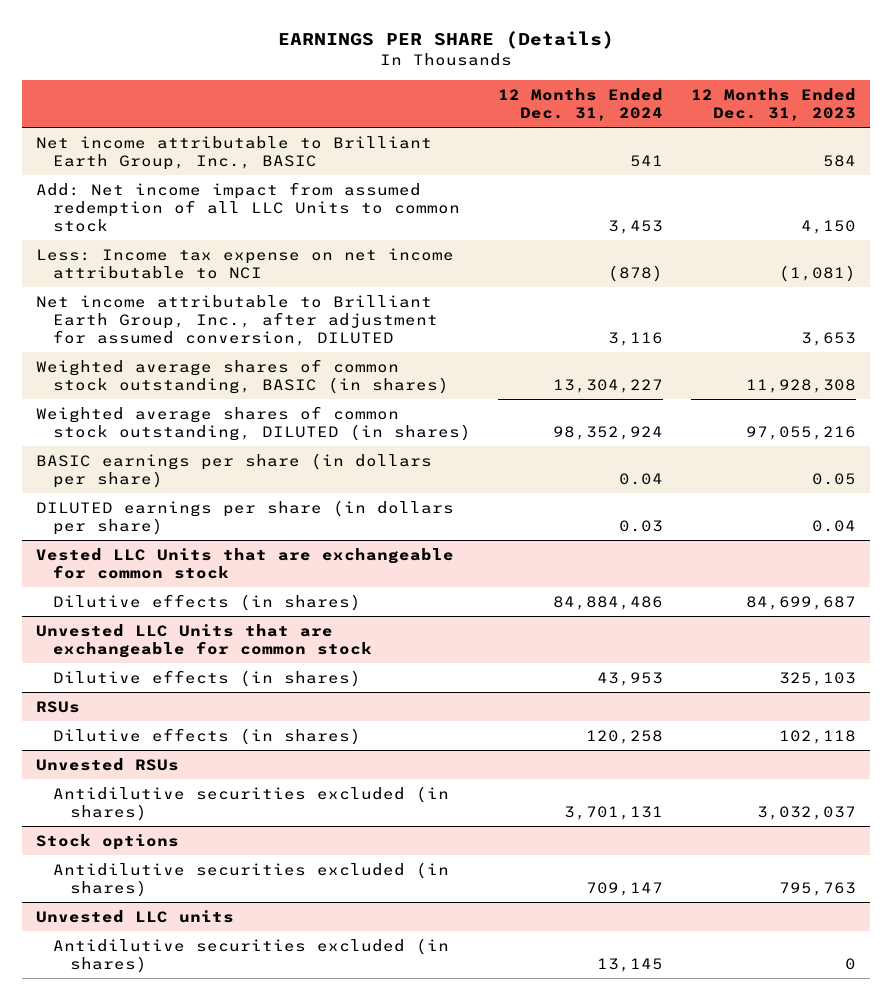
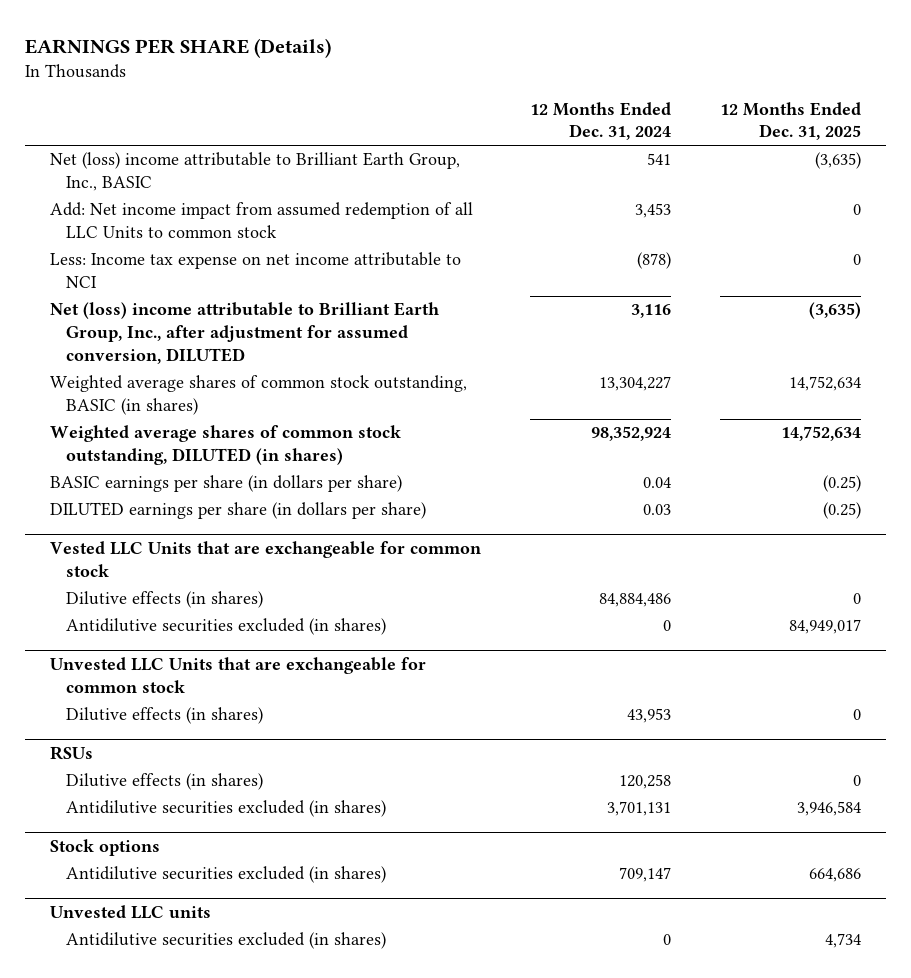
[691,87,857,121] 12 Months Ended Dec. 31, 2023 -> none
none -> [720,101,862,141] 12 Months Ended Dec. 31, 2025
[35,135,432,170] Net income attributable to Brilliant Earth Group, Inc., BASIC -> [49,152,460,192] Net (loss) income attributable to Brilliant Earth Group, Inc., BASIC
[35,294,438,347] Net income attributable to Brilliant Earth Group, Inc., after adjustment for assumed conversion, DILUTED -> [49,302,439,365] Net (loss) income attributable to Brilliant Earth Group, Inc., after adjustment for assumed conversion, DILUTED
none -> [66,618,387,636] Antidilutive securities excluded (in shares)
[35,757,179,771] Unvested RSUs -> none
[597,957,664,972] 13,145 -> [662,934,671,946] 0

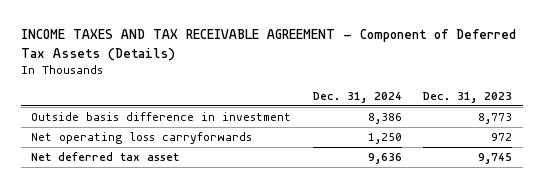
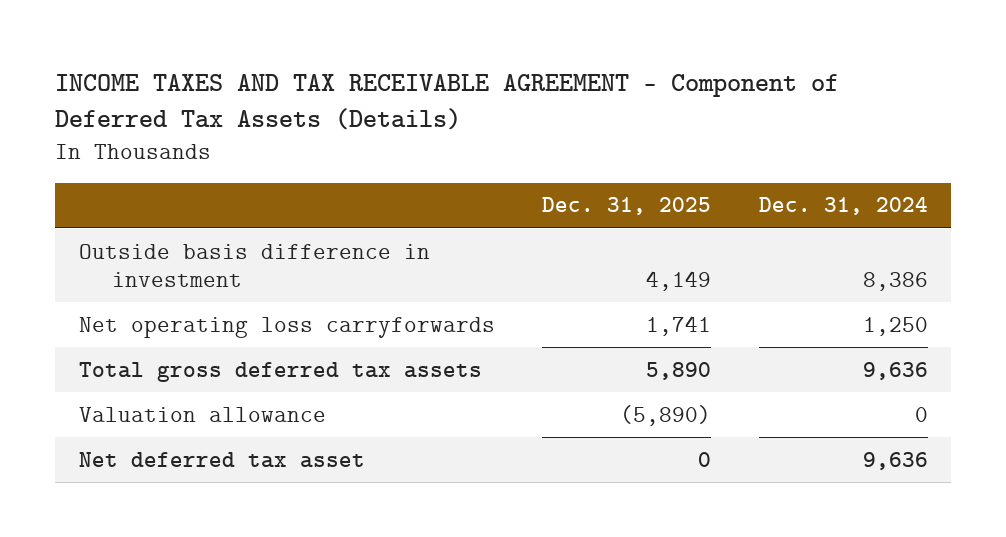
[423,91,513,103] Dec. 31, 2023 -> none
none -> [542,197,712,216] Dec. 31, 2025
none -> [78,361,482,382] Total gross deferred tax assets
none -> [78,406,326,422] Valuation allowance

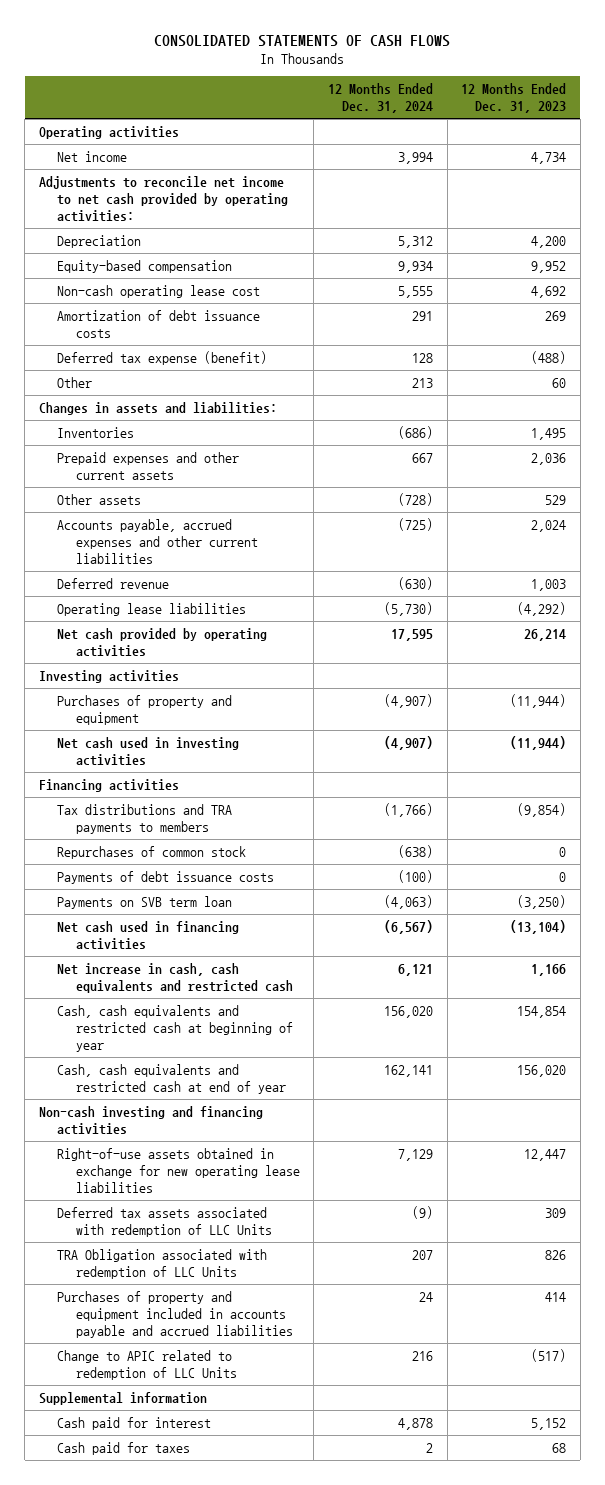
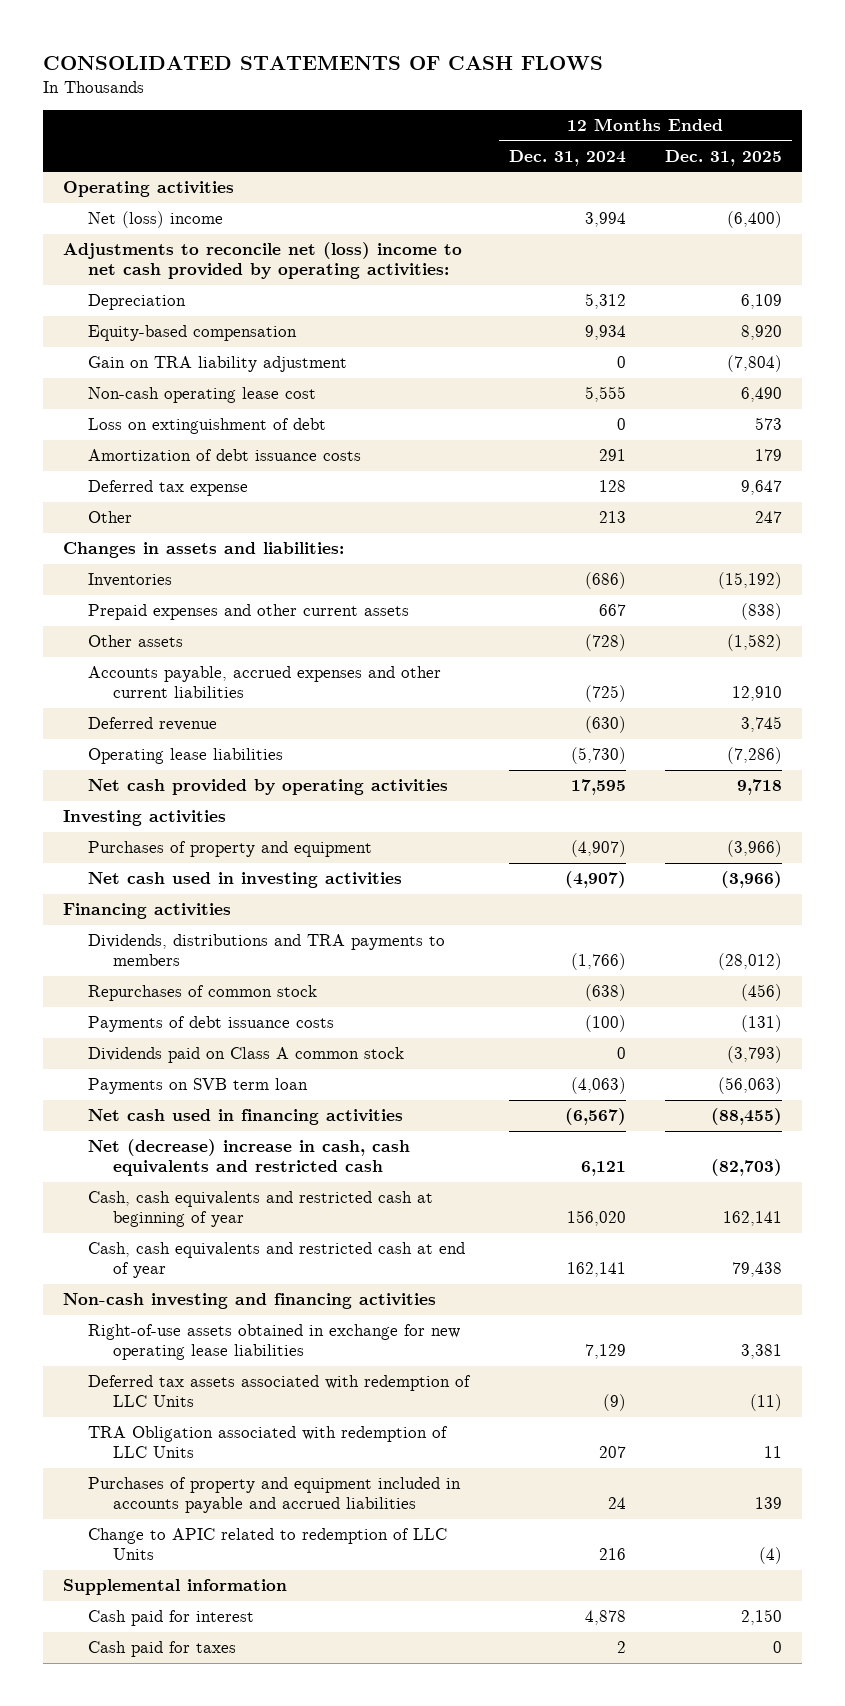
[461,82,567,113] 12 Months Ended Dec. 31, 2023 -> none
none -> [665,149,783,166] Dec. 31, 2025
[57,150,128,162] Net income -> [87,211,223,229] Net (loss) income
[38,175,289,222] Adjustments to reconcile net income to net cash provided by operating activities: -> [62,242,462,280] Adjustments to reconcile net (loss) income to net cash provided by operating activities:
none -> [87,356,347,373] Gain on TRA liability adjustment
none -> [87,418,326,435] Loss on extinguishment of debt
[57,350,268,365] Deferred tax expense (benefit) -> [87,480,248,497] Deferred tax expense
[57,803,233,834] Tax distributions and TRA payments to members -> [87,934,445,967] Dividends, distributions and TRA payments to members
none -> [87,1047,404,1064] Dividends paid on Class A common stock
[57,962,293,993] Net increase in cash, cash equivalents and restricted cash -> [87,1139,410,1177] Net (decrease) increase in cash, cash equivalents and restricted cash

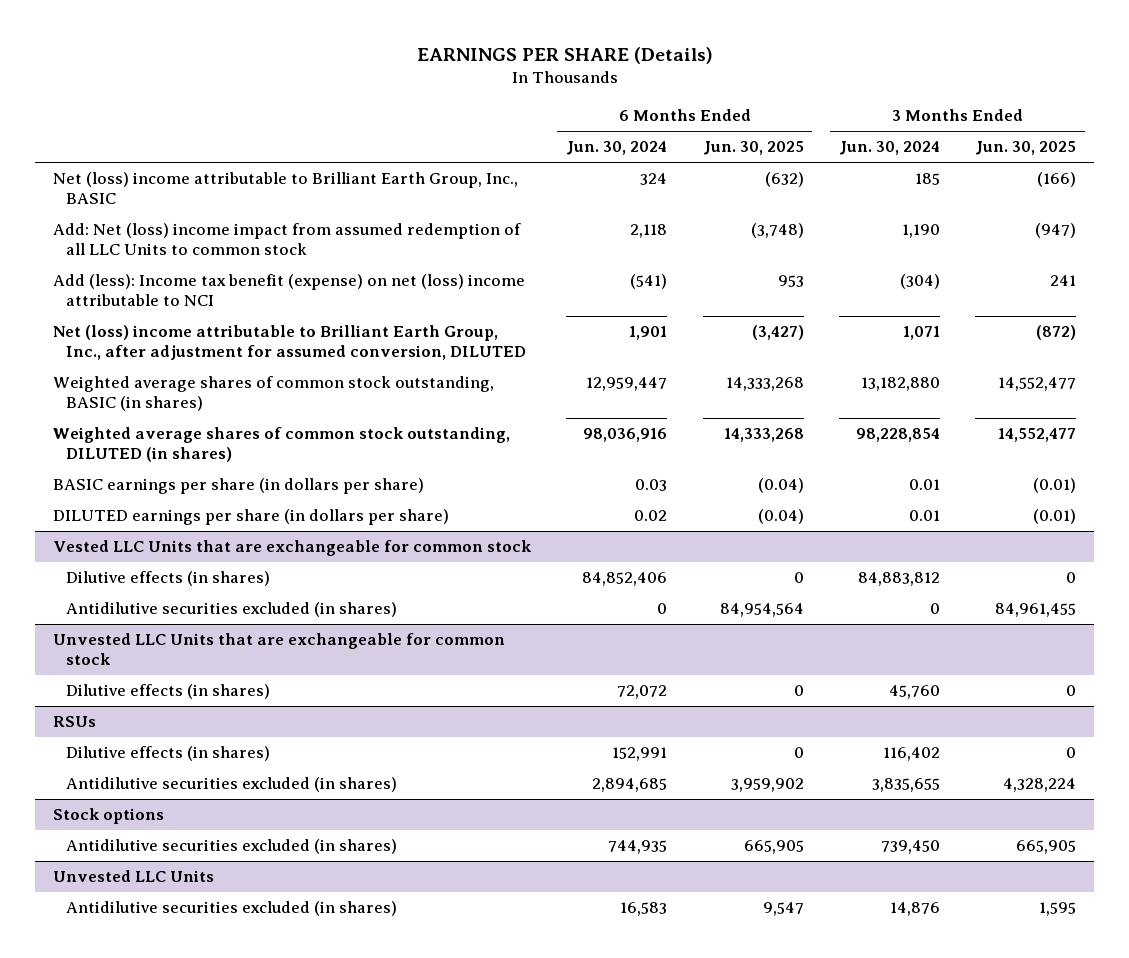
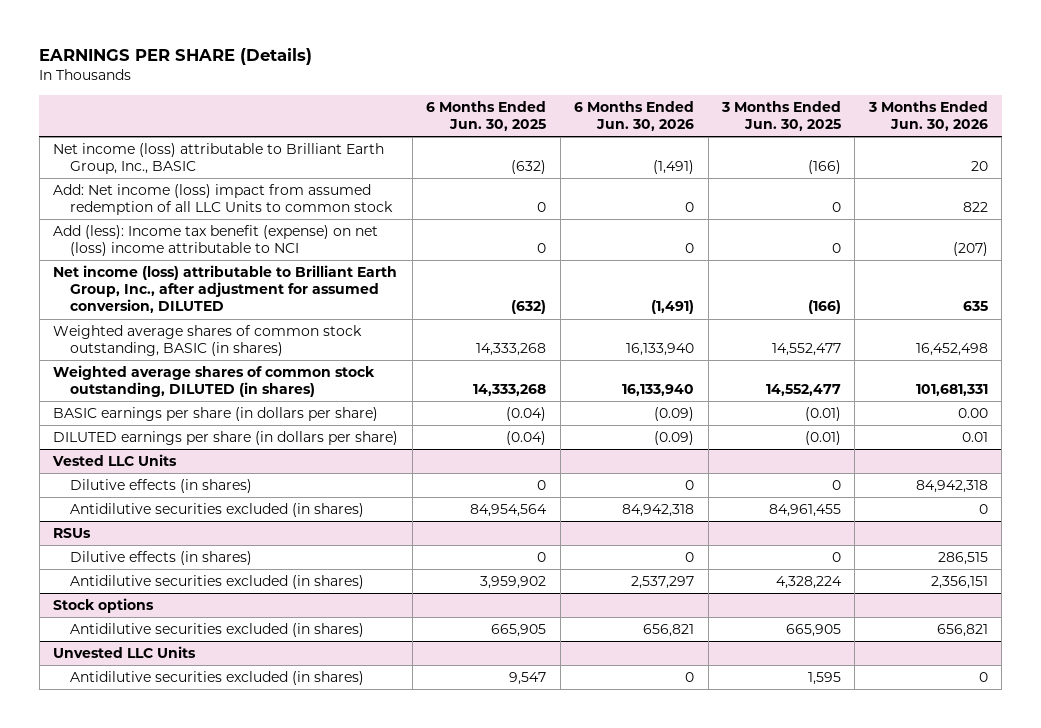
[566,141,668,156] Jun. 30, 2024 -> none
[838,141,940,156] Jun. 30, 2024 -> none
none -> [574,100,695,131] 6 Months Ended Jun. 30, 2026
none -> [867,100,988,131] 3 Months Ended Jun. 30, 2026
[52,172,518,205] Net (loss) income attributable to Brilliant Earth Group, Inc., BASIC -> [53,143,385,175] Net income (loss) attributable to Brilliant Earth Group, Inc., BASIC
[52,223,521,256] Add: Net (loss) income impact from assumed redemption of all LLC Units to common stock -> [53,184,393,216] Add: Net income (loss) impact from assumed redemption of all LLC Units to common stock
[750,223,804,239] (3,748) -> [537,202,547,213] 0
[1035,223,1077,239] (947) -> [831,202,841,213] 0
[777,275,804,288] 953 -> [537,243,547,254] 0
[1050,275,1077,287] 241 -> [831,243,841,254] 0
[52,325,526,361] Net (loss) income attributable to Brilliant Earth Group, Inc., after adjustment for assumed conversion, DILUTED -> [53,265,398,314] Net income (loss) attributable to Brilliant Earth Group, Inc., after adjustment for assumed conversion, DILUTED
[751,325,804,341] (3,427) -> [511,300,547,315] (632)
[1036,325,1077,341] (872) -> [807,300,841,315] (166)
[52,540,532,557] Vested LLC Units that are exchangeable for common stock -> [52,454,178,467] Vested LLC Units
[52,633,505,666] Unvested LLC Units that are exchangeable for common stock -> none
[65,684,270,700] Dilutive effects (in shares) -> none

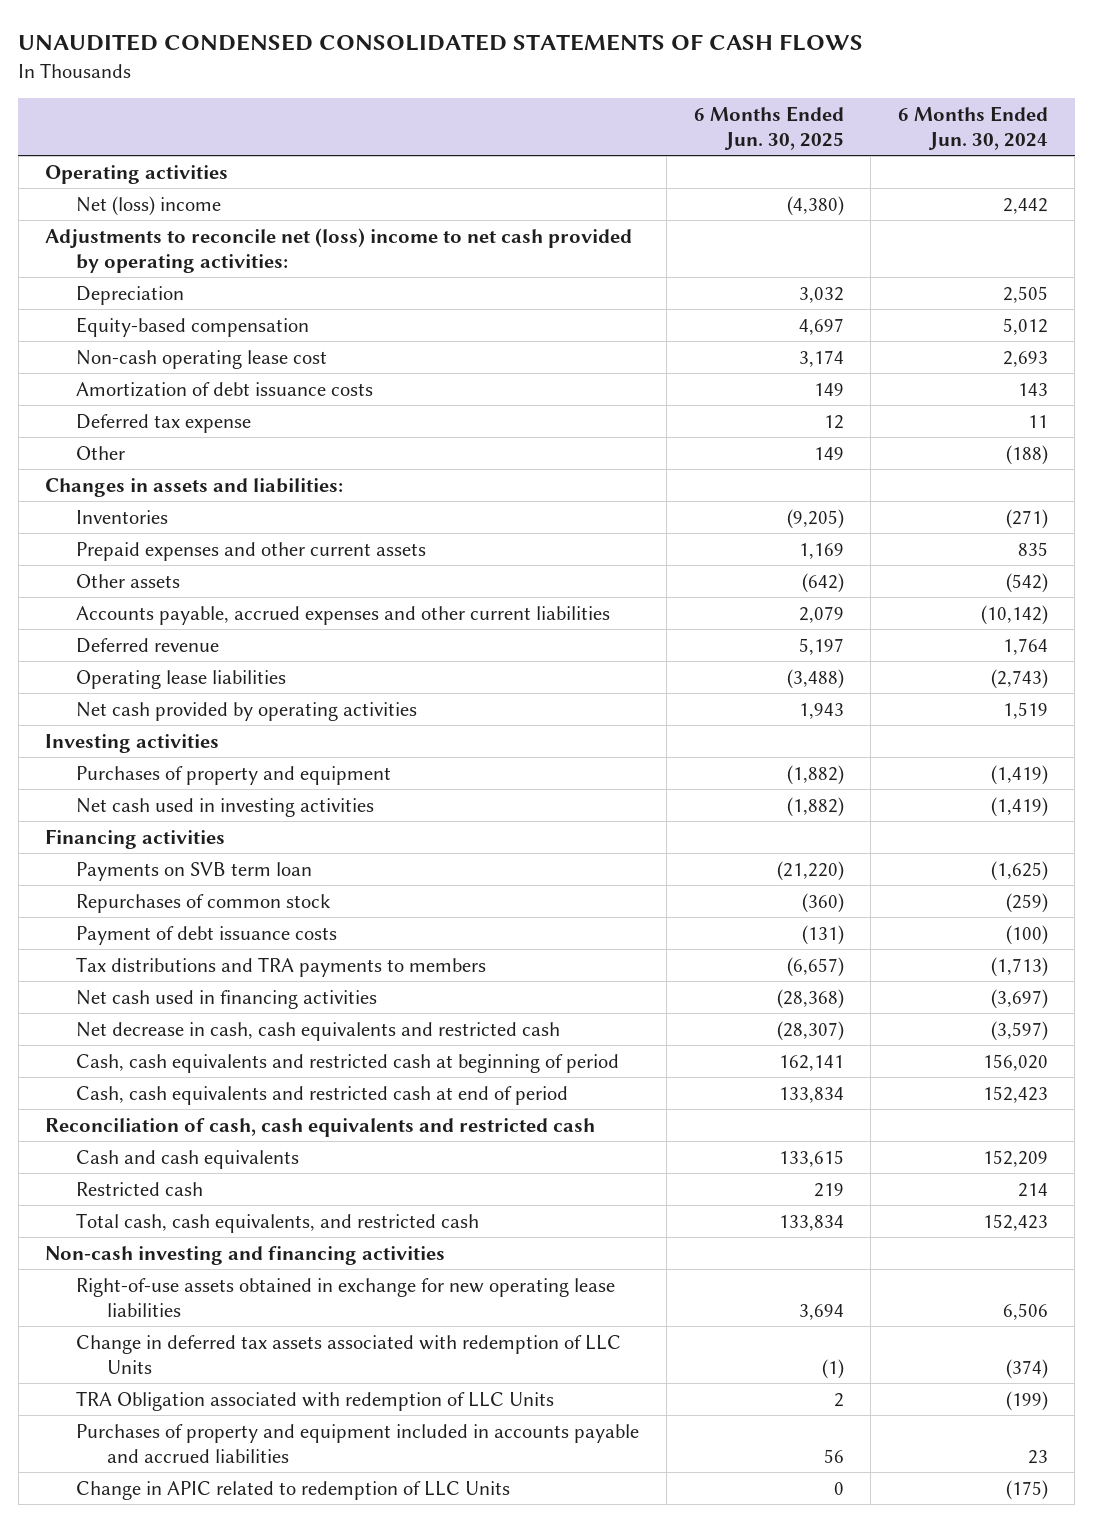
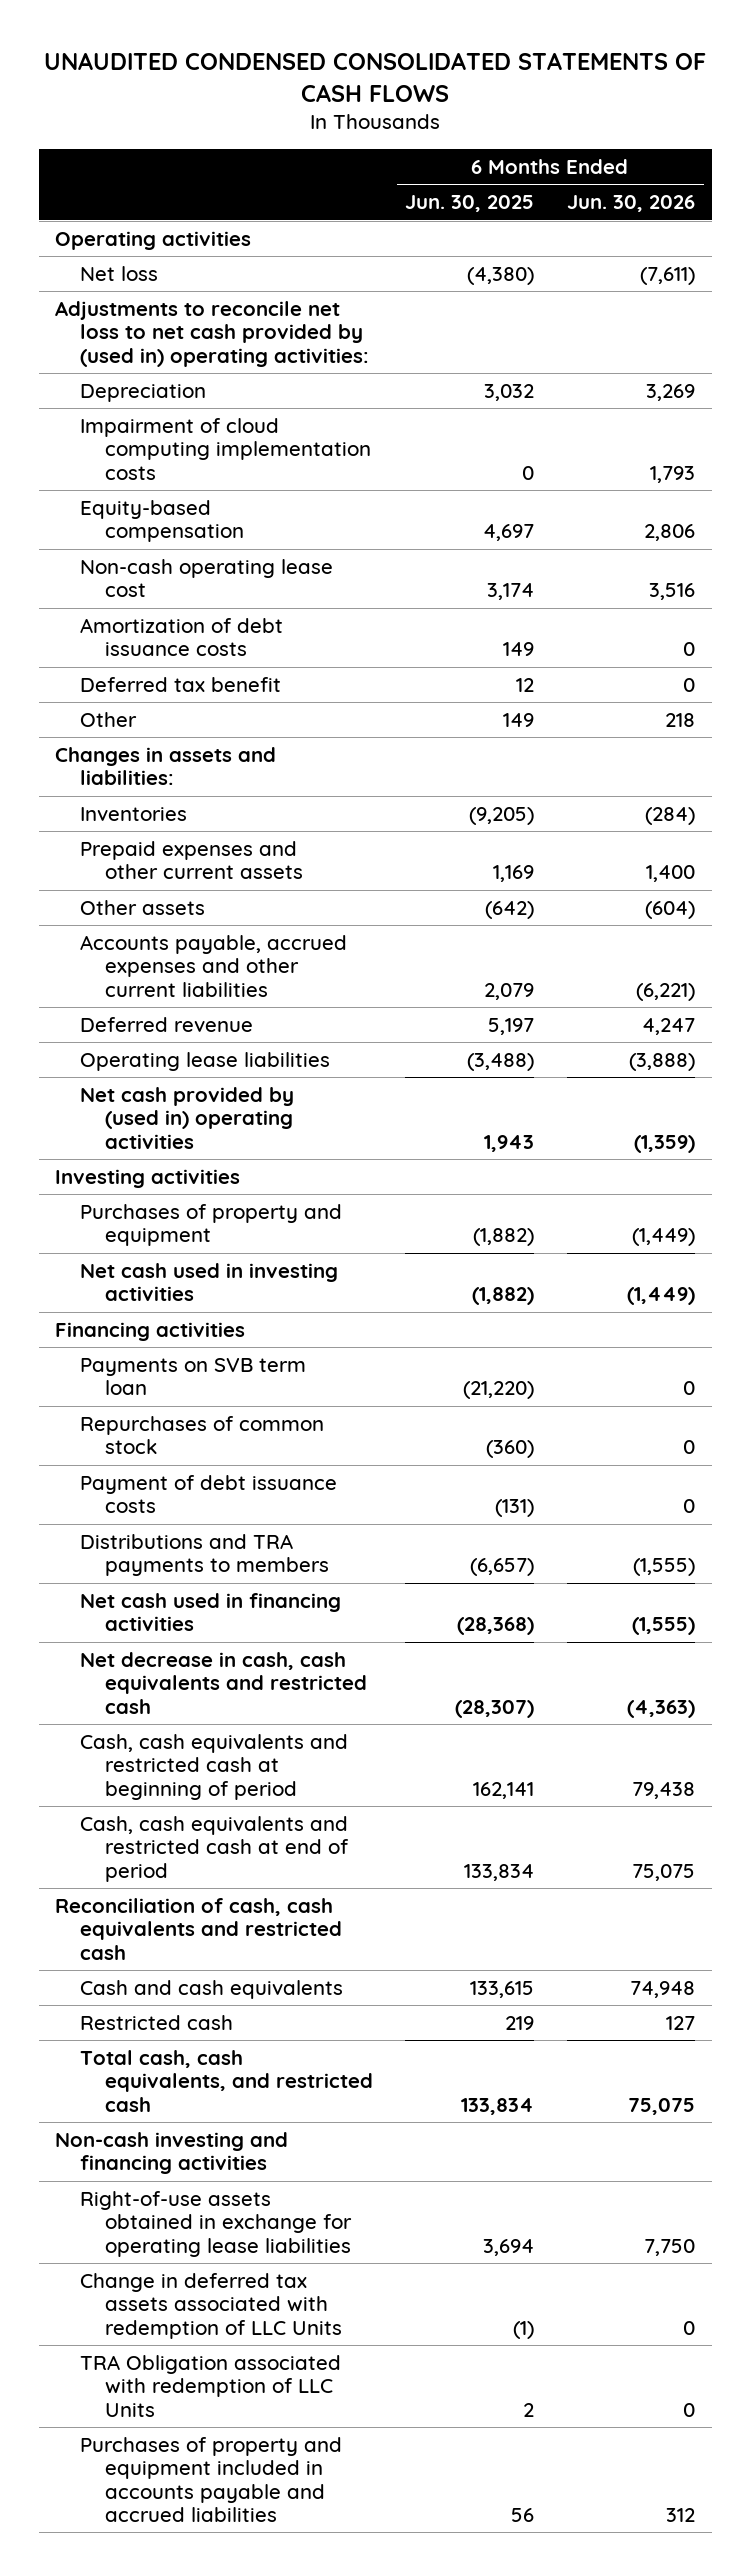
[897,106,1048,150] 6 Months Ended Jun. 30, 2024 -> none
none -> [567,195,696,213] Jun. 30, 2026
[76,195,222,216] Net (loss) income -> [79,265,158,281] Net loss
[45,227,633,273] Adjustments to reconcile net (loss) income to net cash provided by operating activities: -> [55,300,369,367] Adjustments to reconcile net loss to net cash provided by (used in) operating activities:
none -> [79,417,371,480] Impairment of cloud computing implementation costs
[76,413,252,433] Deferred tax expense -> [79,676,281,692] Deferred tax benefit
[76,701,418,721] Net cash provided by operating activities -> [79,1086,294,1149] Net cash provided by (used in) operating activities
[76,956,487,977] Tax distributions and TRA payments to members -> [79,1533,329,1577] Distributions and TRA payments to members
[76,1277,616,1317] Right-of-use assets obtained in exchange for new operating lease liabilities -> [79,2190,352,2257] Right-of-use assets obtained in exchange for operating lease liabilities
[76,1480,511,1500] Change in APIC related to redemption of LLC Units -> none

